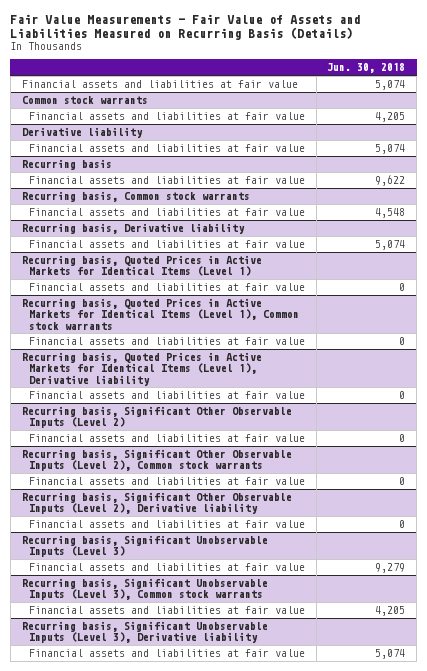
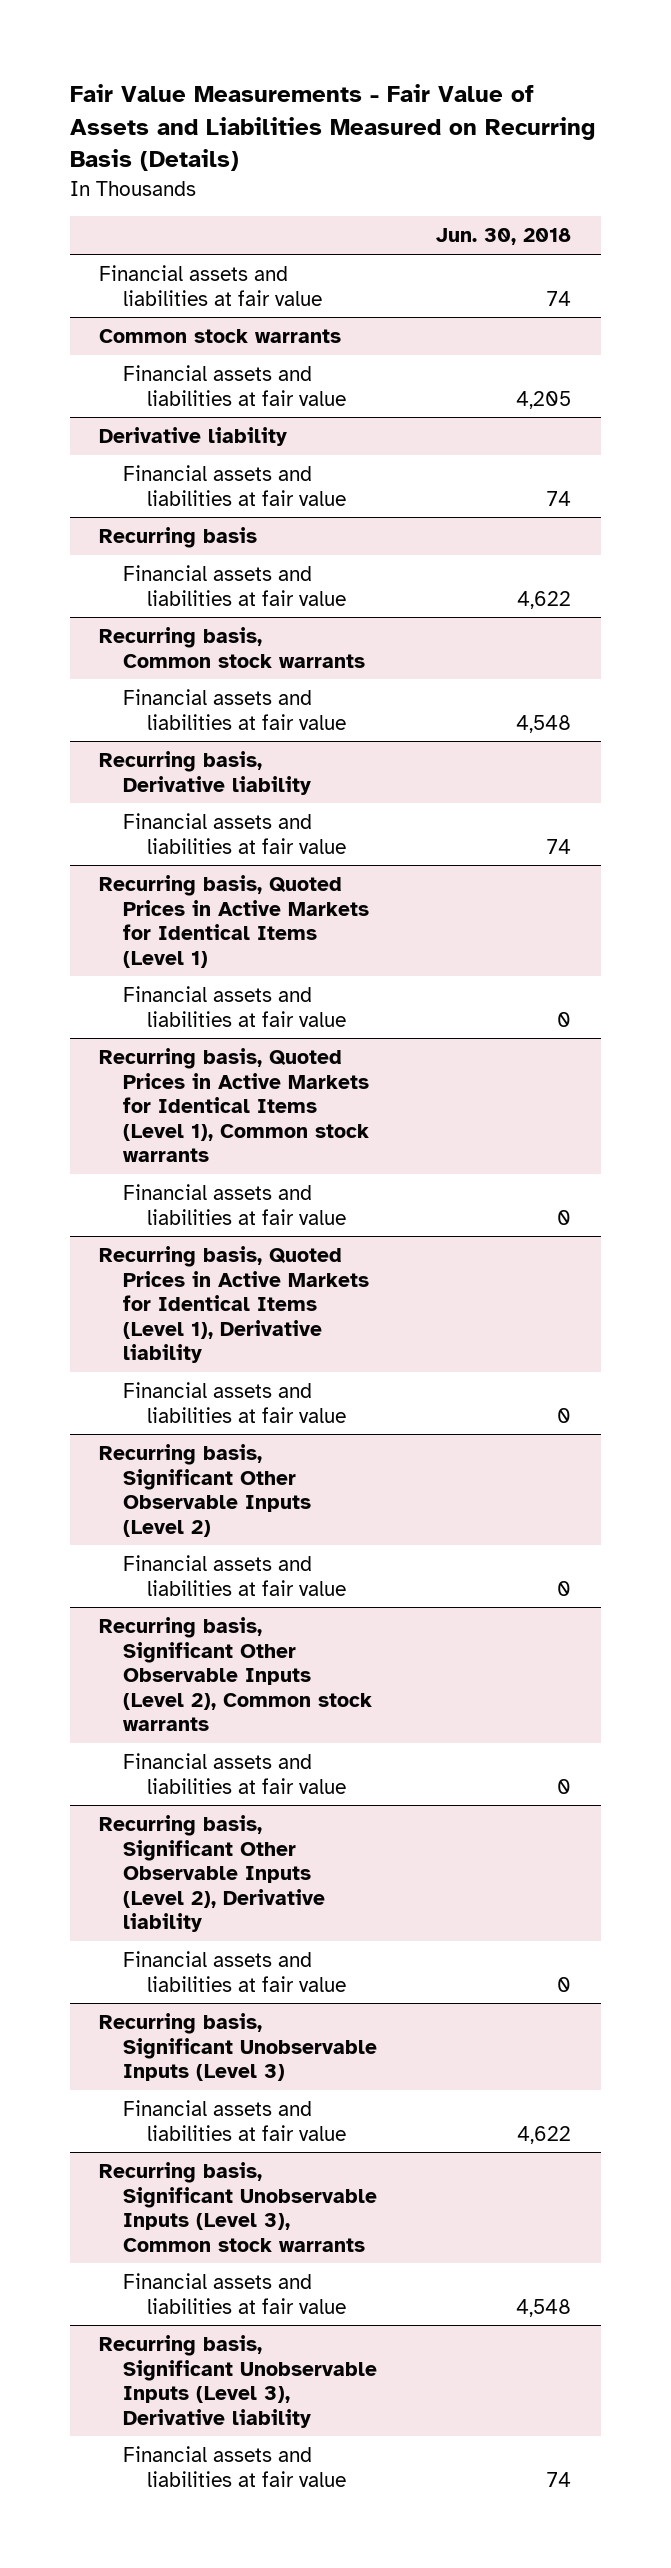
[375,80,406,91] 5,074 -> [547,290,572,306] 74
[375,144,406,155] 5,074 -> [547,490,572,506] 74
[375,175,406,187] 9,622 -> [517,590,572,609] 4,622
[375,240,406,251] 5,074 -> [547,838,572,854] 74
[375,563,406,574] 9,279 -> [517,2125,572,2144] 4,622
[375,606,406,617] 4,205 -> [516,2298,572,2317] 4,548
[375,649,406,660] 5,074 -> [547,2471,572,2487] 74

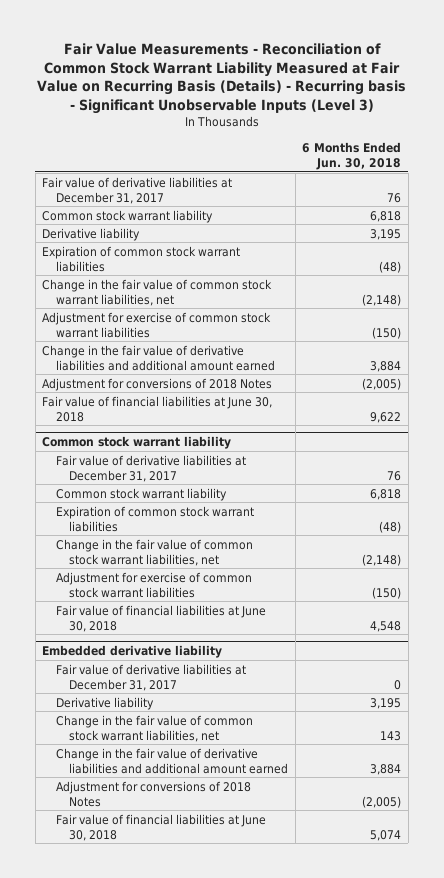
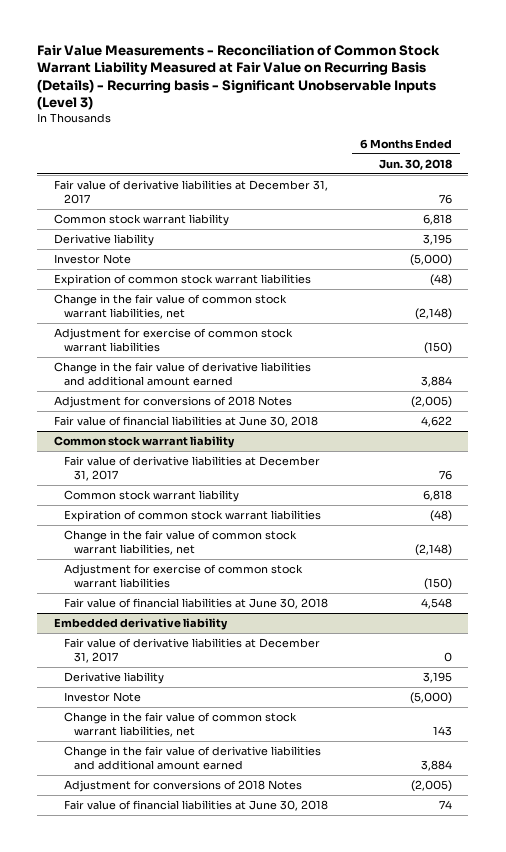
none -> [53,254,131,265] Investor Note
[370,411,402,423] 9,622 -> [421,416,453,428] 4,622
none -> [63,692,141,703] Investor Note
[370,829,402,841] 5,074 -> [439,800,453,810] 74

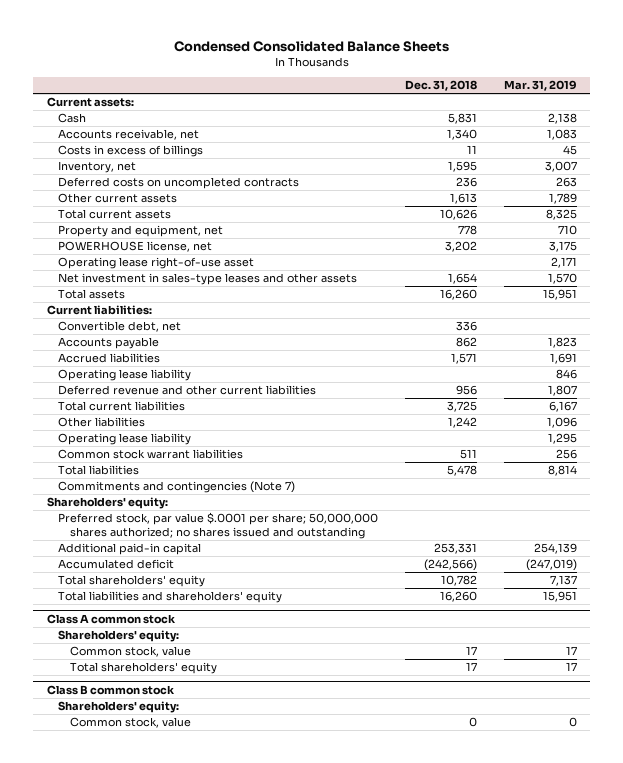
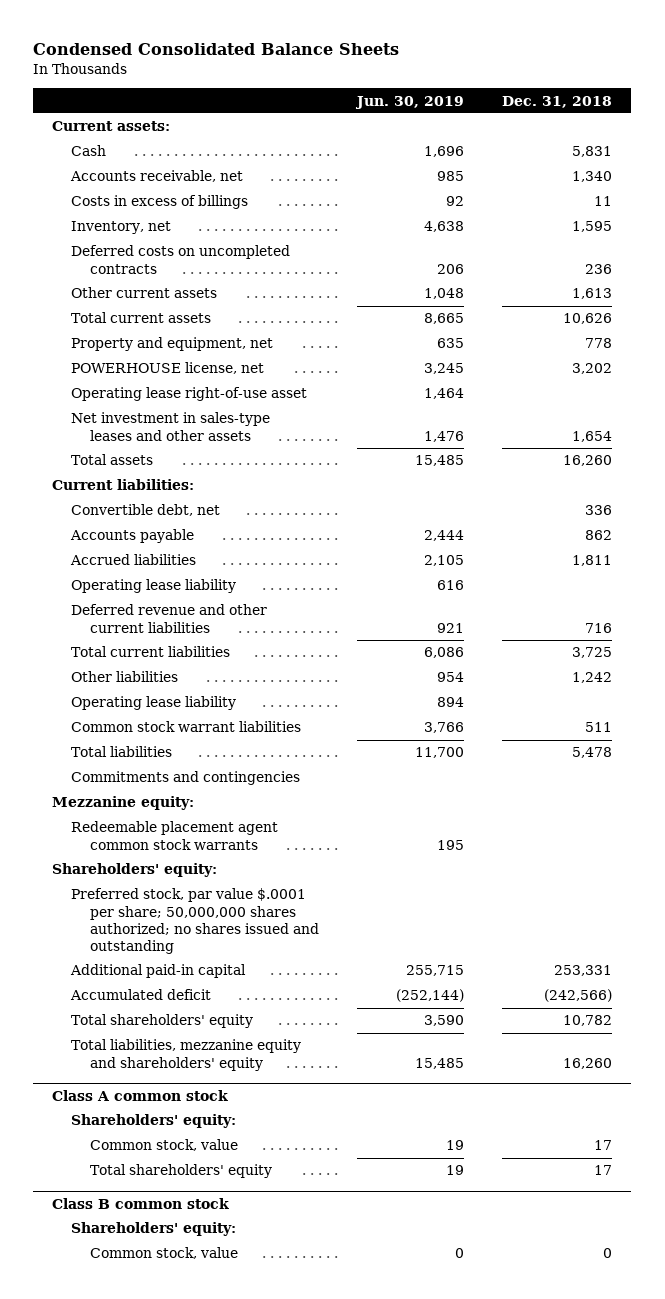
[503,80,577,92] Mar. 31, 2019 -> none
none -> [355,95,465,109] Jun. 30, 2019
[450,353,477,365] 1,571 -> [572,555,613,567] 1,811
[455,385,477,396] 956 -> [585,622,613,633] 716
[58,481,296,494] Commitments and contingencies (Note 7) -> [71,771,301,786] Commitments and contingencies
none -> [52,796,195,811] Mezzanine equity:
none -> [71,821,279,850] Redeemable placement agent common stock warrants
[58,591,283,604] Total liabilities and shareholders' equity -> [71,1039,302,1071] Total liabilities, mezzanine equity and shareholders' equity

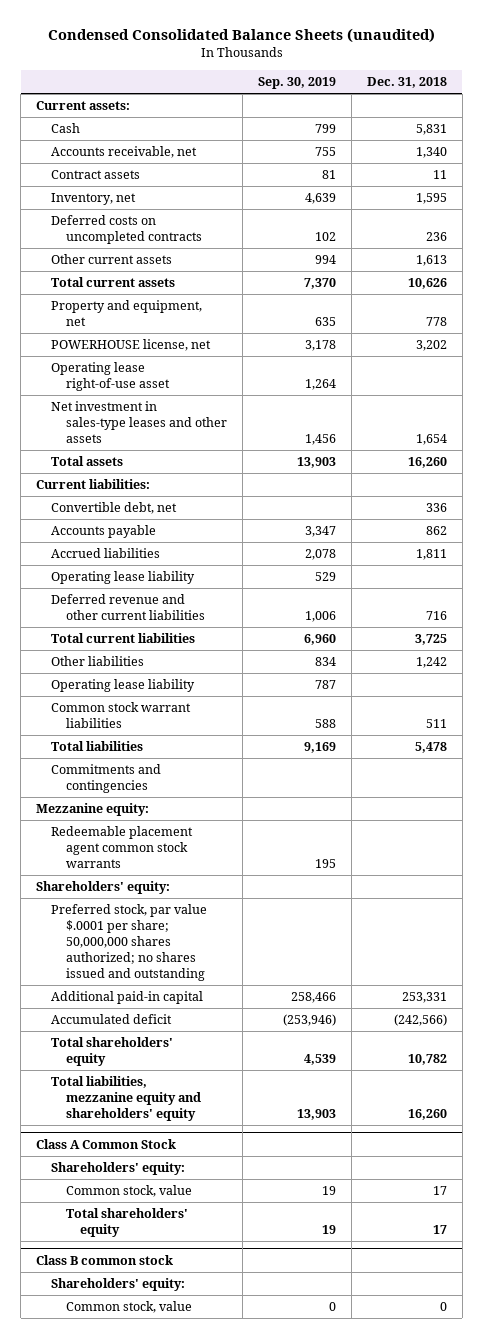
[33,43,400,56] Condensed Consolidated Balance Sheets -> [47,28,435,44] Condensed Consolidated Balance Sheets (unaudited)
[355,95,465,109] Jun. 30, 2019 -> none
none -> [257,76,336,89] Sep. 30, 2019
[71,195,249,210] Costs in excess of billings -> [51,170,141,180] Contract assets
[52,1089,229,1101] Class A common stock -> [36,1139,177,1150] Class A Common Stock

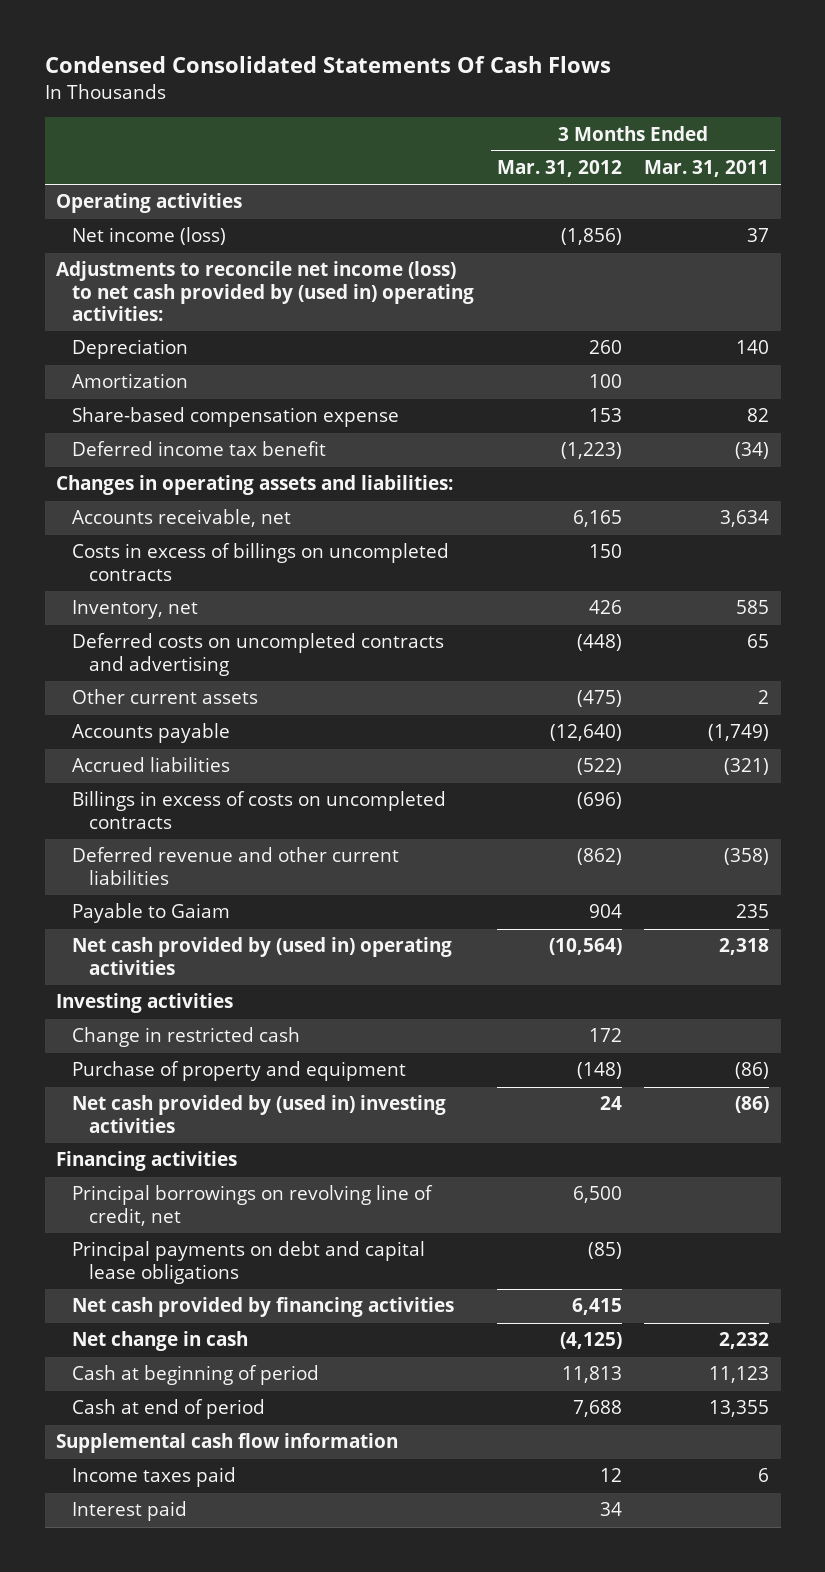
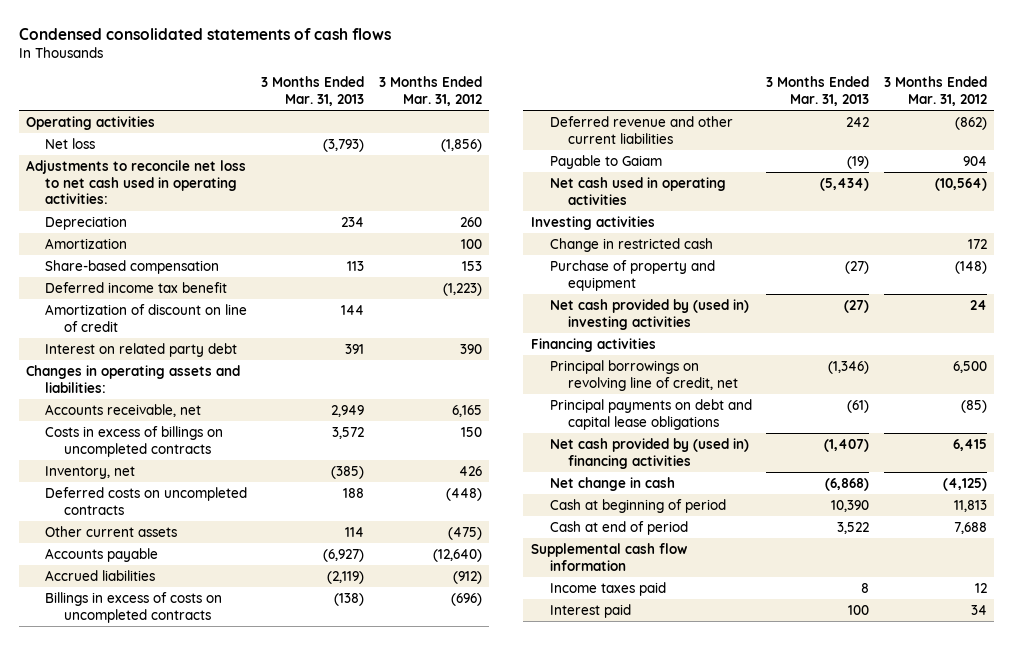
[44,56,611,74] Condensed Consolidated Statements Of Cash Flows -> [18,27,391,40] Condensed consolidated statements of cash flows
[644,160,770,178] Mar. 31, 2011 -> none
none -> [261,76,365,107] 3 Months Ended Mar. 31, 2013
[72,227,227,246] Net income (loss) -> [44,137,95,149] Net loss
[55,261,475,321] Adjustments to reconcile net income (loss) to net cash provided by (used in) operating activities: -> [25,159,246,205] Adjustments to reconcile net loss to net cash used in operating activities:
[72,407,400,428] Share-based compensation expense -> [44,259,219,274] Share-based compensation
none -> [44,303,247,332] Amortization of discount on line of credit
none -> [44,342,237,357] Interest on related party debt
[72,633,445,676] Deferred costs on uncompleted contracts and advertising -> [44,486,247,515] Deferred costs on uncompleted contracts
[576,758,622,776] (522) -> [453,570,483,584] (912)
[72,937,453,975] Net cash provided by (used in) operating activities -> [549,176,726,205] Net cash used in operating activities
[72,1297,455,1318] Net cash provided by financing activities -> [549,437,749,469] Net cash provided by (used in) financing activities

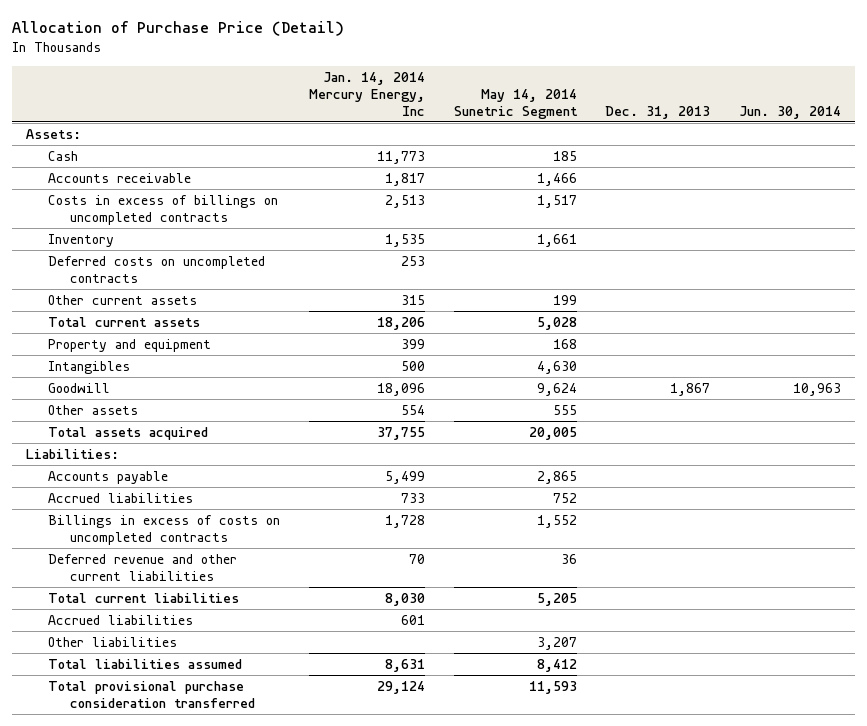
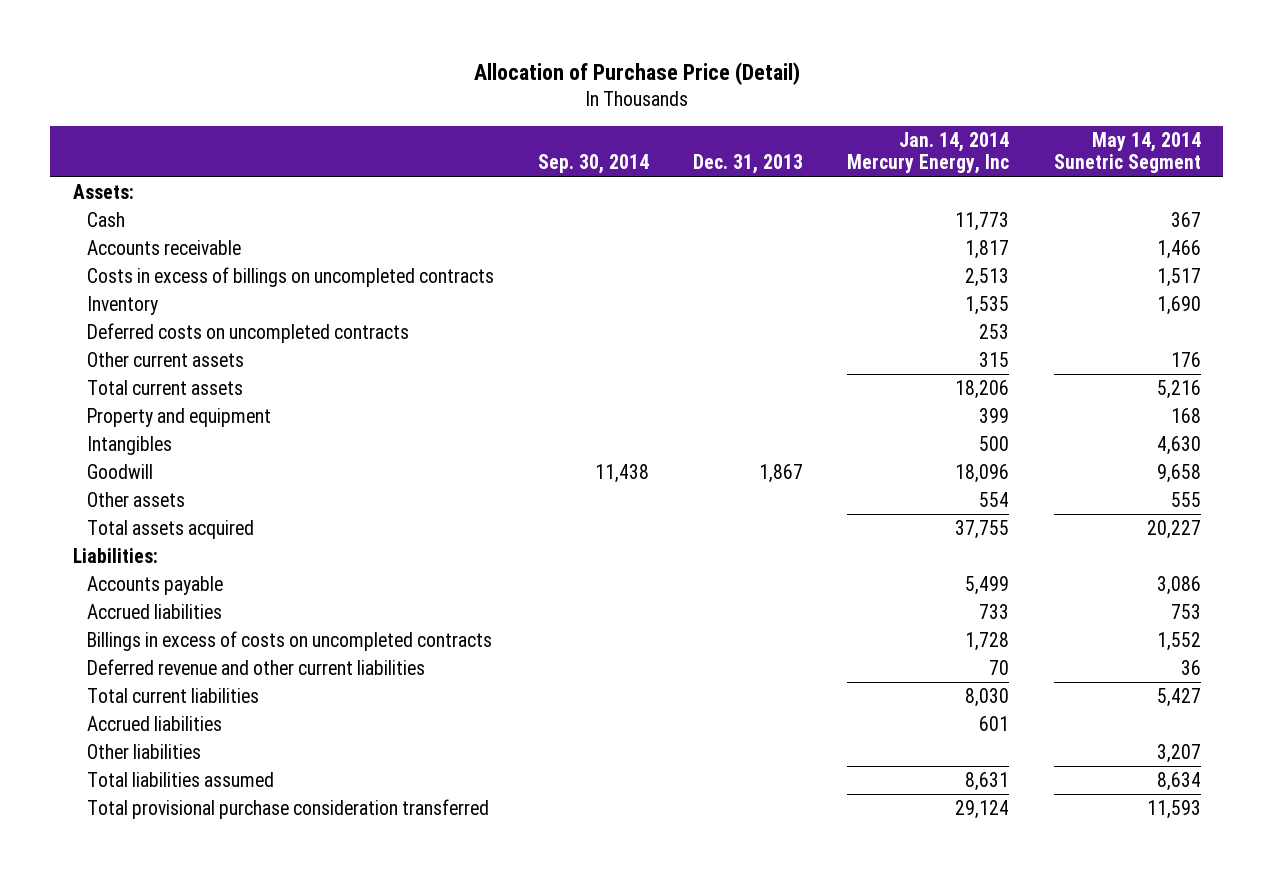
[738,105,841,119] Jun. 30, 2014 -> none
none -> [537,154,649,175] Sep. 30, 2014
[552,150,577,161] 185 -> [1170,212,1201,228] 367
[536,233,577,247] 1,661 -> [1156,296,1201,316] 1,690
[552,294,577,305] 199 -> [1170,352,1201,368] 176
[536,316,577,330] 5,028 -> [1156,380,1201,400] 5,216
[536,382,577,396] 9,624 -> [1156,464,1201,484] 9,658
[528,426,577,440] 20,005 -> [1146,520,1201,540] 20,227
[536,470,577,484] 2,865 -> [1156,576,1201,596] 3,086
[552,492,577,503] 752 -> [1170,604,1201,620] 753
[536,592,577,606] 5,205 -> [1156,688,1201,708] 5,427
[536,658,577,672] 8,412 -> [1156,772,1201,792] 8,634

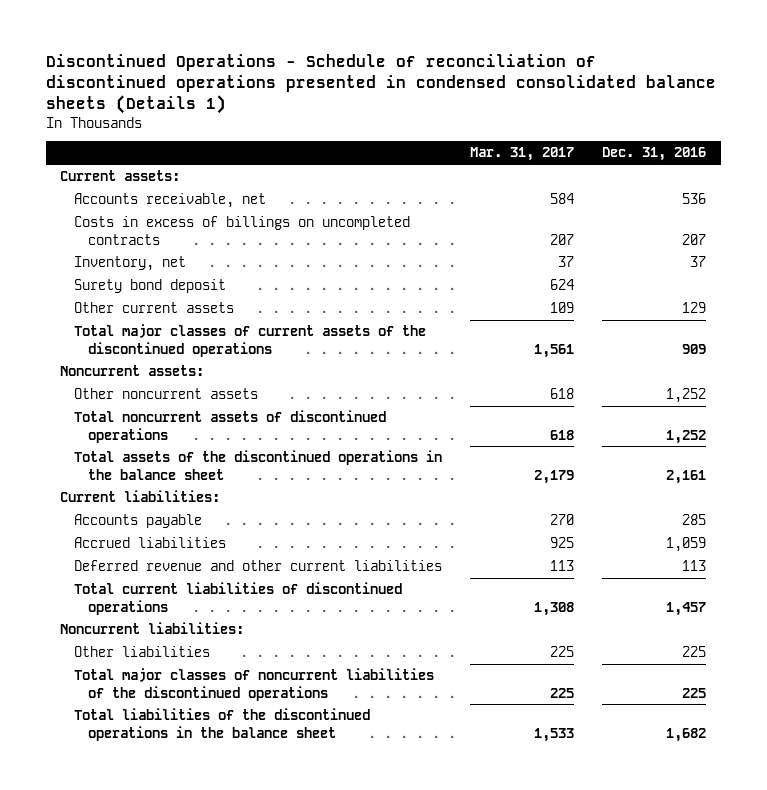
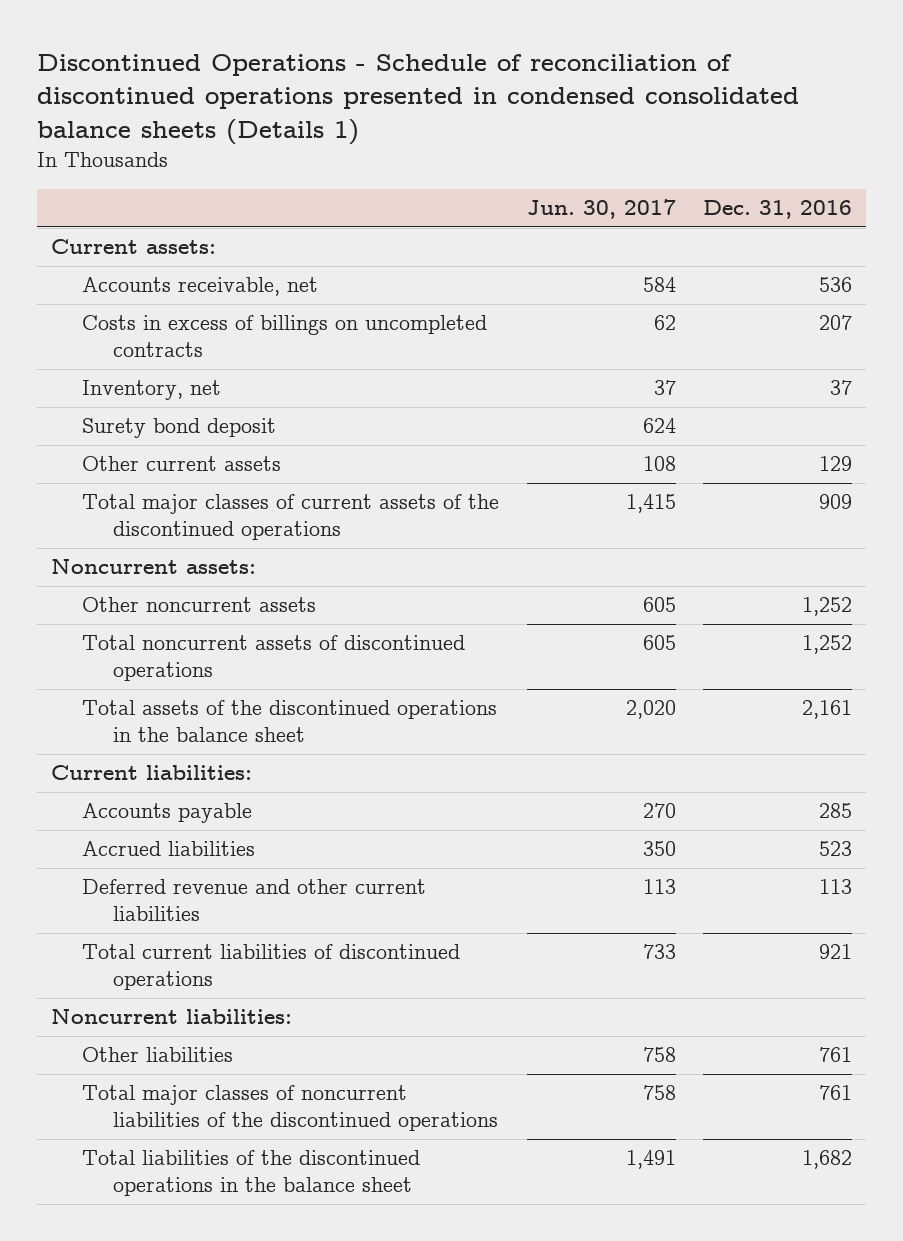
[470,147,575,162] Mar. 31, 2017 -> none
none -> [526,199,676,220] Jun. 30, 2017
[666,537,707,553] 1,059 -> [819,841,853,857] 523
[666,601,707,616] 1,457 -> [819,944,853,960] 921
[682,646,707,658] 225 -> [819,1047,853,1063] 761
[682,687,707,698] 225 -> [819,1085,853,1101] 761

